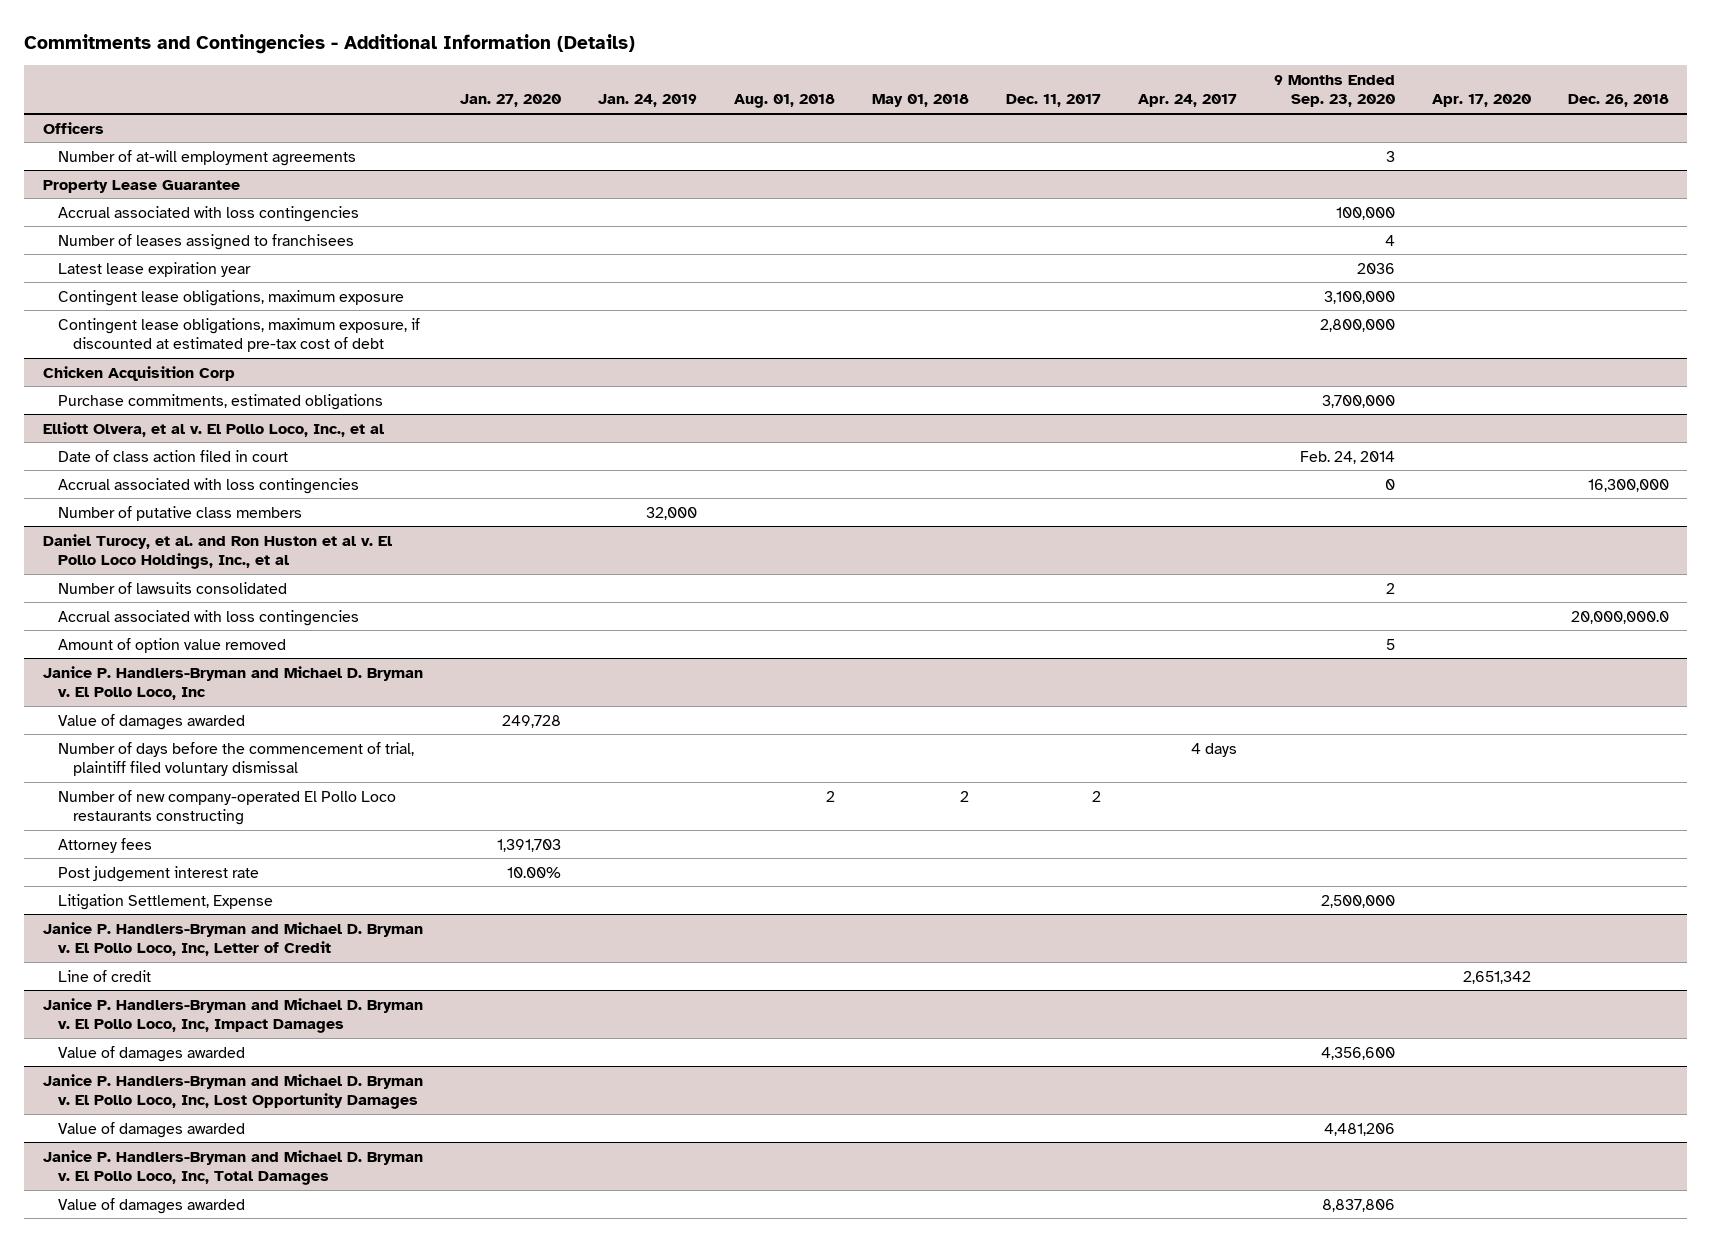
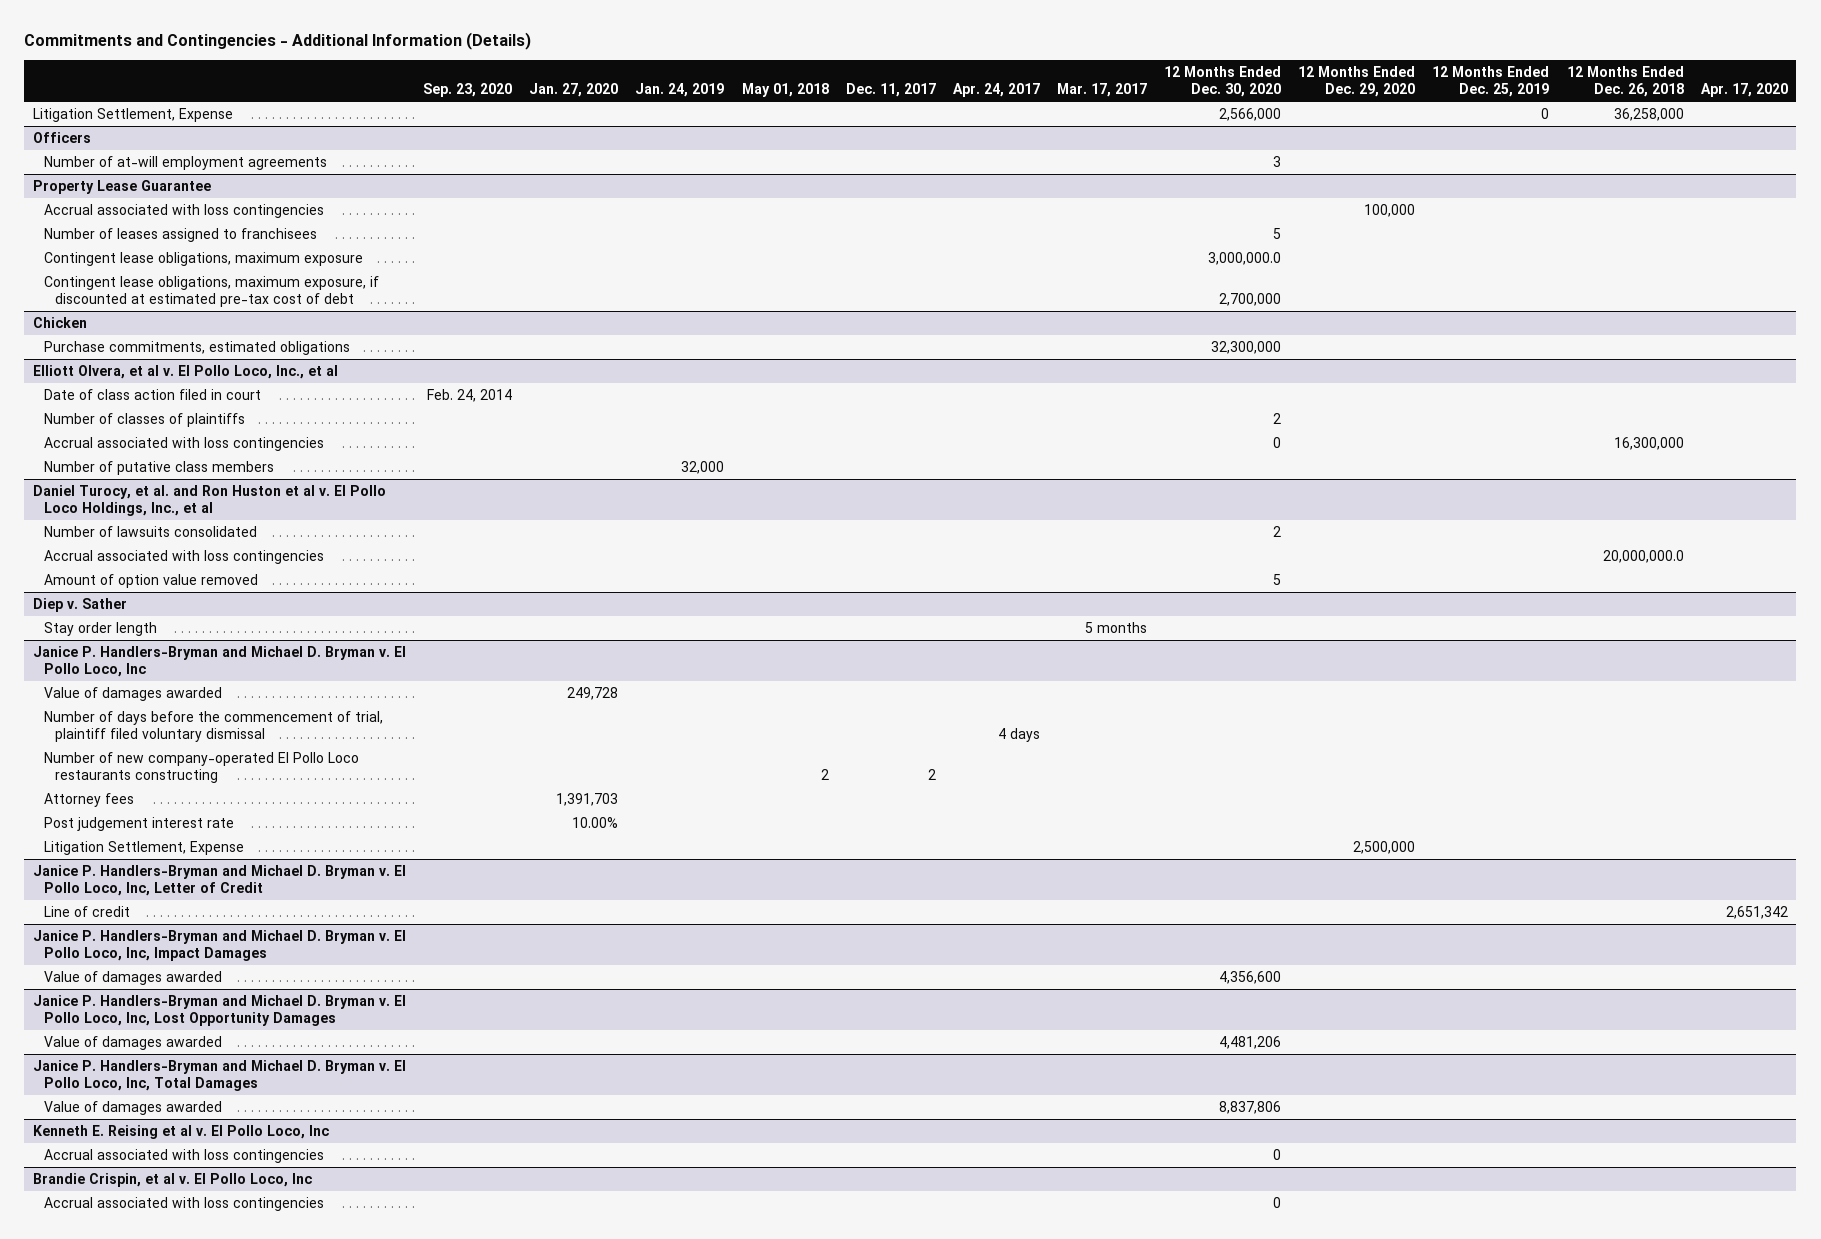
[733,94,835,109] Aug. 01, 2018 -> none
[1273,74,1395,108] 9 Months Ended Sep. 23, 2020 -> none
[1567,94,1669,108] Dec. 26, 2018 -> none
none -> [423,82,513,97] Sep. 23, 2020
none -> [1057,82,1148,97] Mar. 17, 2017
none -> [1164,66,1282,97] 12 Months Ended Dec. 30, 2020
none -> [1298,66,1416,97] 12 Months Ended Dec. 29, 2020
none -> [1432,66,1550,97] 12 Months Ended Dec. 25, 2019
none -> [1566,66,1684,97] 12 Months Ended Dec. 26, 2018
none -> [32,108,233,123] Litigation Settlement, Expense
[57,261,251,277] Latest lease expiration year -> none
[42,365,235,381] Chicken Acquisition Corp -> [32,317,87,329] Chicken
none -> [43,413,245,428] Number of classes of plaintiffs
none -> [32,598,127,613] Diep v. Sather
none -> [43,622,157,637] Stay order length
none -> [32,1125,329,1140] Kenneth E. Reising et al v. El Pollo Loco, Inc
none -> [43,1149,324,1164] Accrual associated with loss contingencies
none -> [32,1173,312,1188] Brandie Crispin, et al v. El Pollo Loco, Inc
none -> [43,1197,324,1212] Accrual associated with loss contingencies

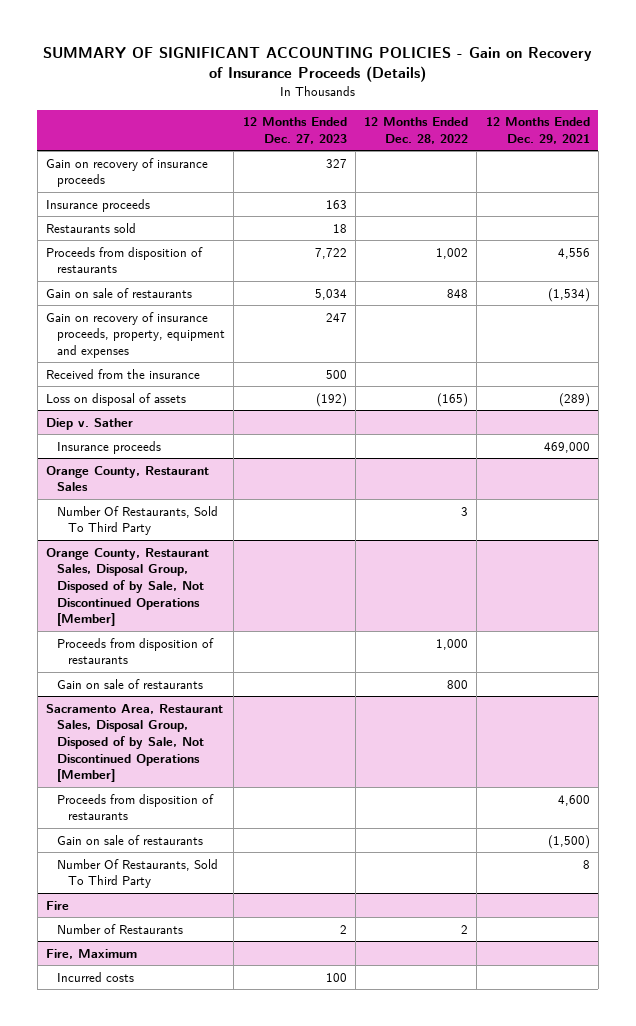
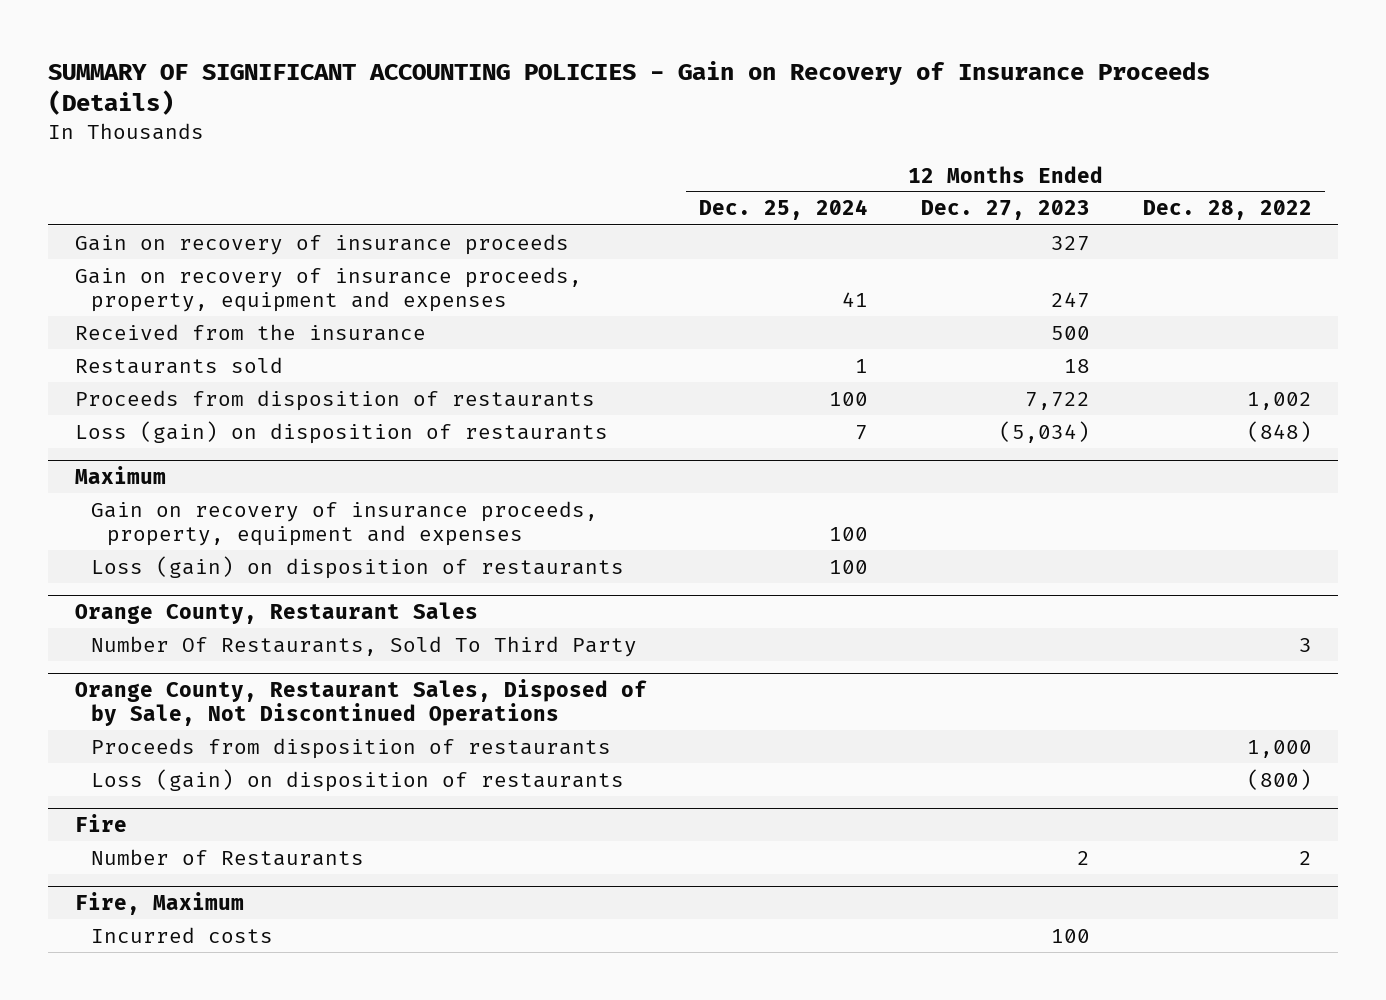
[485,117,590,144] 12 Months Ended Dec. 29, 2021 -> none
none -> [699,199,869,221] Dec. 25, 2024
[46,198,151,212] Insurance proceeds -> none
[46,287,193,298] Gain on sale of restaurants -> none
[46,392,187,406] Loss on disposal of assets -> none
[46,417,134,430] Diep v. Sather -> none
[57,440,162,454] Insurance proceeds -> none
[46,222,137,233] Restaurants sold -> [74,356,283,374] Restaurants sold
[46,246,204,274] Proceeds from disposition of restaurants -> [74,389,595,411] Proceeds from disposition of restaurants
none -> [74,420,608,444] Loss (gain) on disposition of restaurants
none -> [74,465,166,484] Maximum
none -> [90,500,598,546] Gain on recovery of insurance proceeds, property, equipment and expenses
none -> [90,555,624,579] Loss (gain) on disposition of restaurants
[46,547,210,627] Orange County, Restaurant Sales, Disposal Group, Disposed of by Sale, Not Discontinued Operations [Member] -> [74,678,647,727] Orange County, Restaurant Sales, Disposed of by Sale, Not Discontinued Operations
[46,703,224,783] Sacramento Area, Restaurant Sales, Disposal Group, Disposed of by Sale, Not Discontinued Operations [Member] -> none
[57,793,215,821] Proceeds from disposition of restaurants -> none
[57,834,204,845] Gain on sale of restaurants -> none
[57,858,219,889] Number Of Restaurants, Sold To Third Party -> none
[57,678,204,689] Gain on sale of restaurants -> [90,768,624,792] Loss (gain) on disposition of restaurants
[447,679,469,689] 800 -> [1246,768,1312,790] (800)

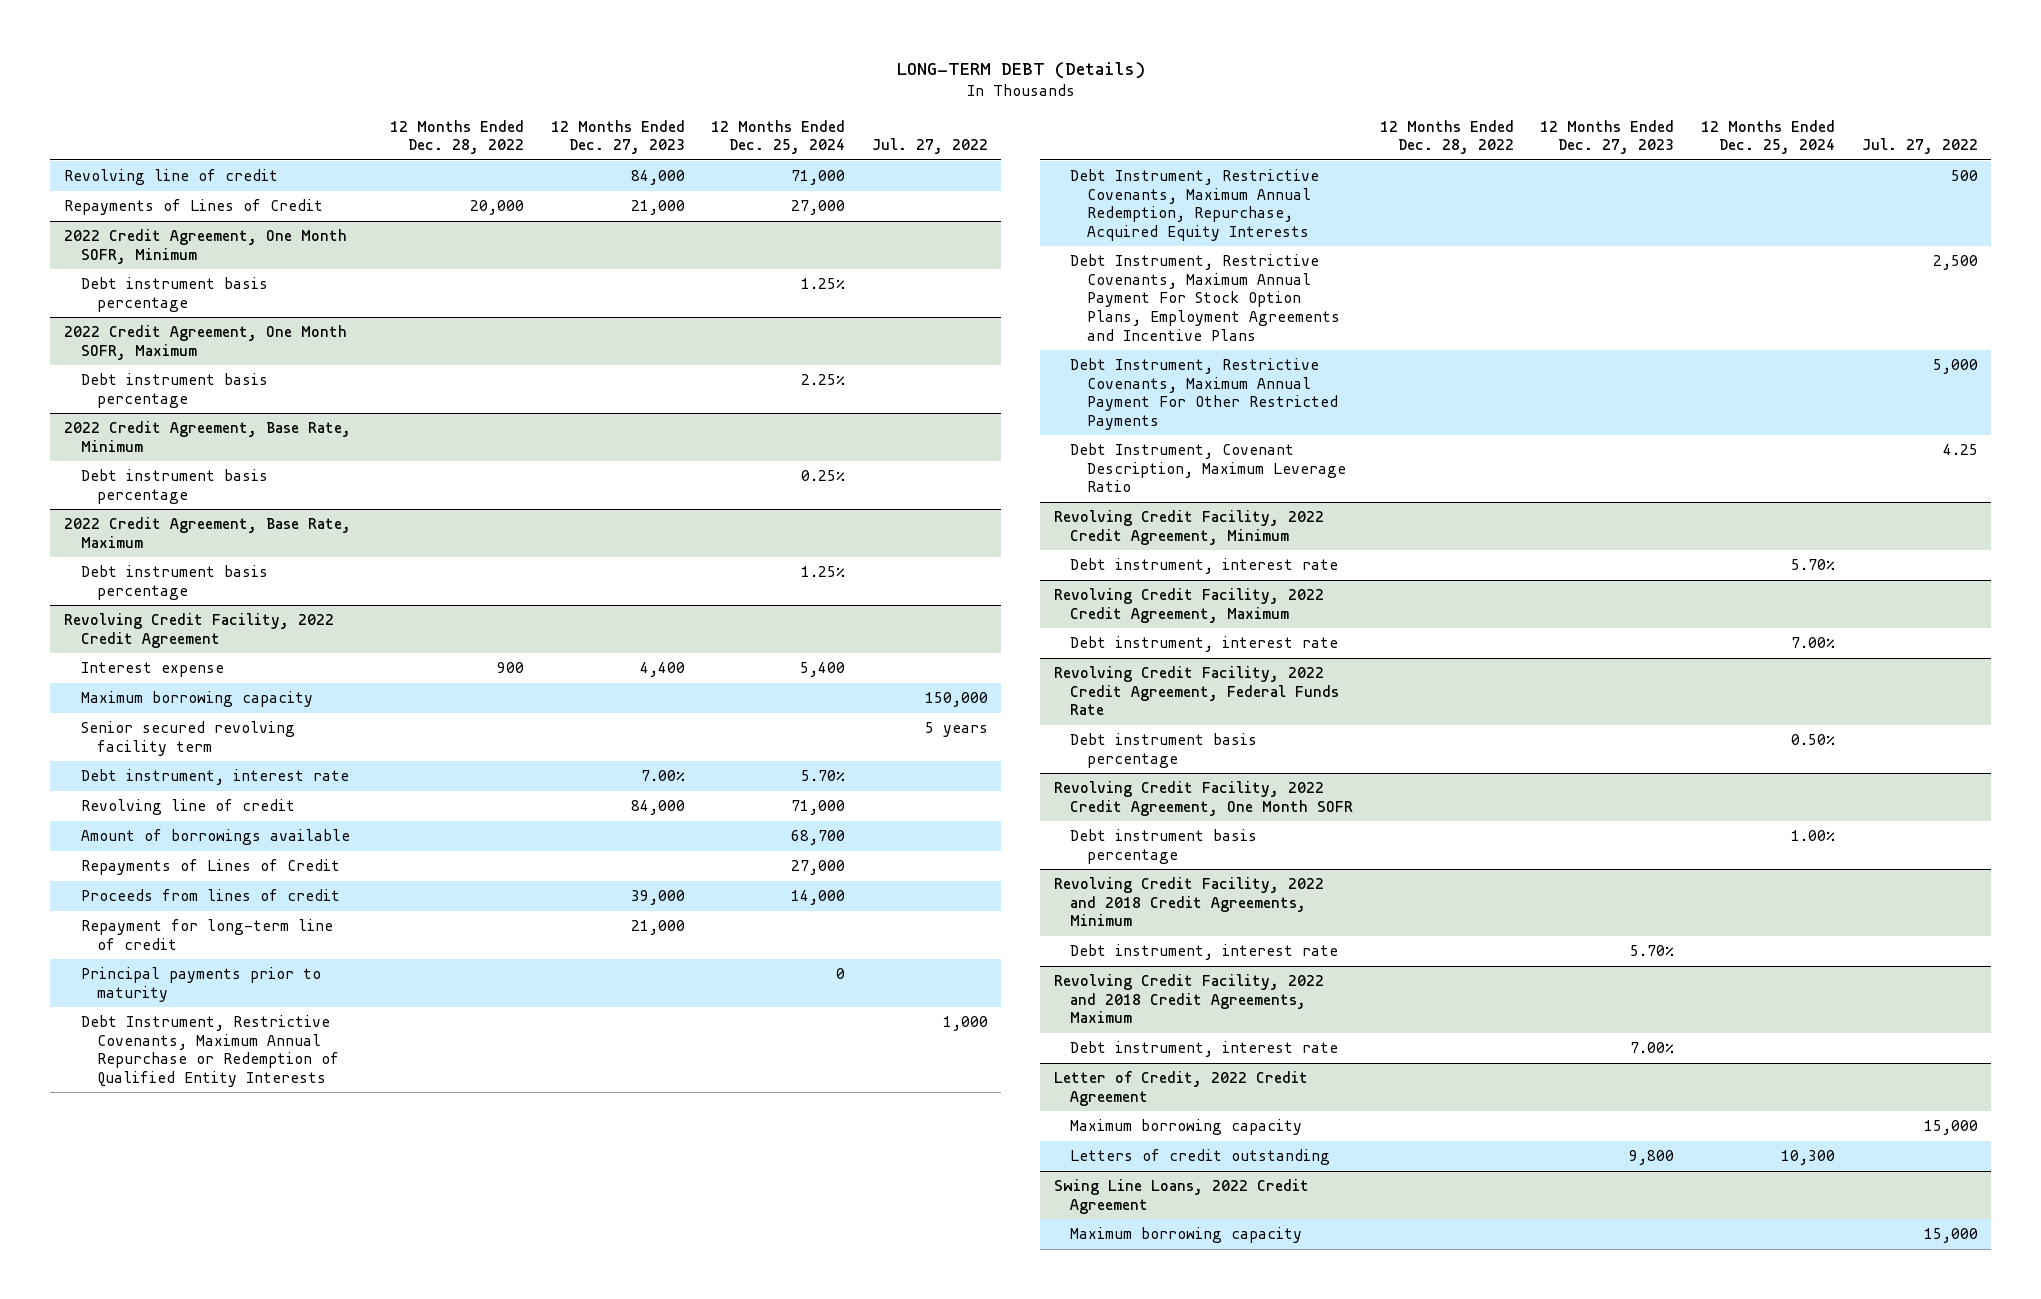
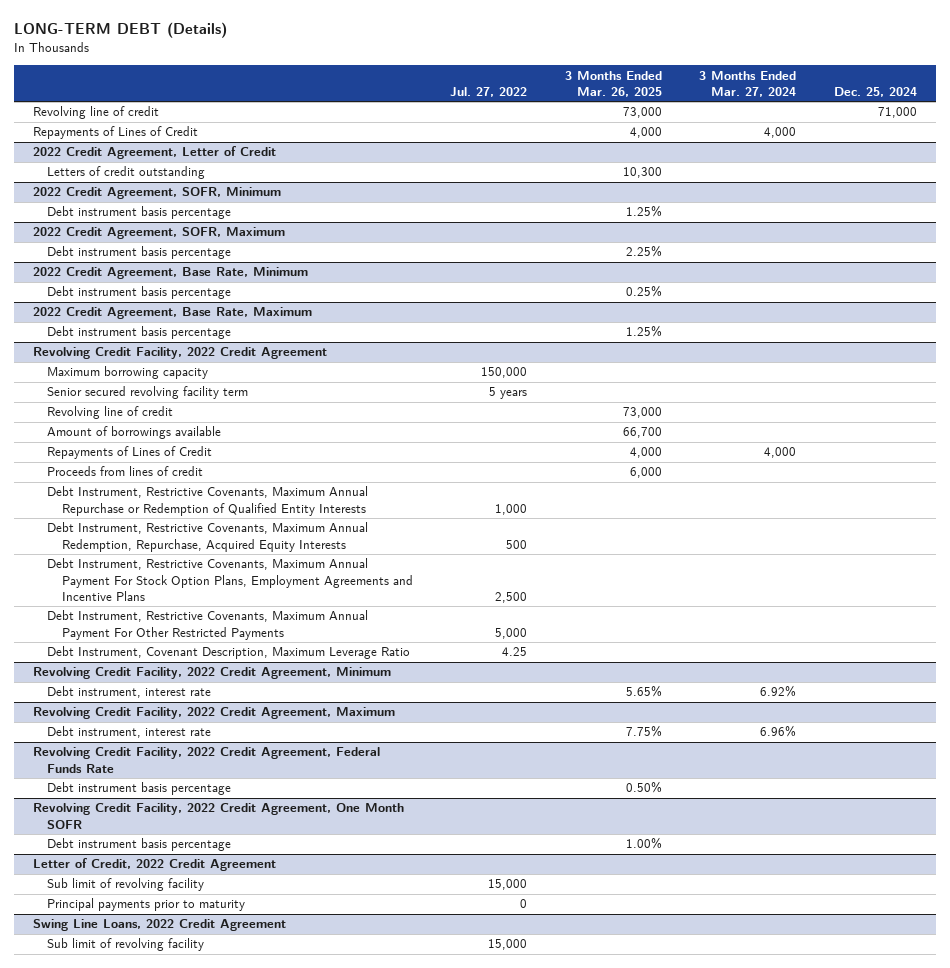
[390,119,525,155] 12 Months Ended Dec. 28, 2022 -> none
[550,119,685,155] 12 Months Ended Dec. 27, 2023 -> none
[711,119,846,155] 12 Months Ended Dec. 25, 2024 -> none
none -> [564,70,662,97] 3 Months Ended Mar. 26, 2025
none -> [699,70,797,97] 3 Months Ended Mar. 27, 2024
none -> [834,86,918,97] Dec. 25, 2024
none -> [32,146,276,160] 2022 Credit Agreement, Letter of Credit
none -> [47,166,206,180] Letters of credit outstanding
[63,229,347,264] 2022 Credit Agreement, One Month SOFR, Minimum -> [32,187,281,200] 2022 Credit Agreement, SOFR, Minimum
[63,325,347,360] 2022 Credit Agreement, One Month SOFR, Maximum -> [32,227,285,240] 2022 Credit Agreement, SOFR, Maximum
[80,662,224,678] Interest expense -> none
[80,769,349,786] Debt instrument, interest rate -> none
[80,919,333,950] Repayment for long-term line of credit -> none
[80,967,321,1002] Principal payments prior to maturity -> none
[1053,877,1324,927] Revolving Credit Facility, 2022 and 2018 Credit Agreements, Minimum -> none
[1070,944,1339,961] Debt instrument, interest rate -> none
[1053,974,1324,1024] Revolving Credit Facility, 2022 and 2018 Credit Agreements, Maximum -> none
[1070,1041,1339,1058] Debt instrument, interest rate -> none
[1070,1119,1303,1136] Maximum borrowing capacity -> none
[1070,1149,1331,1166] Letters of credit outstanding -> none
none -> [47,878,205,892] Sub limit of revolving facility
none -> [47,898,246,912] Principal payments prior to maturity
[1070,1227,1303,1244] Maximum borrowing capacity -> none
none -> [47,938,205,952] Sub limit of revolving facility

